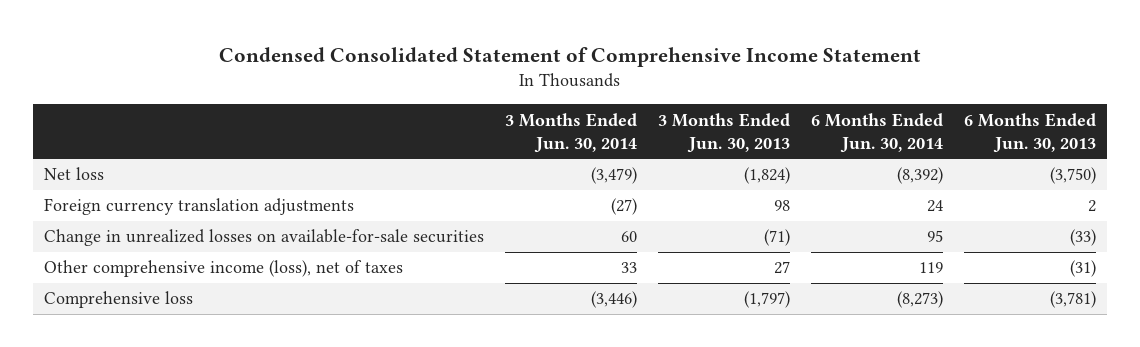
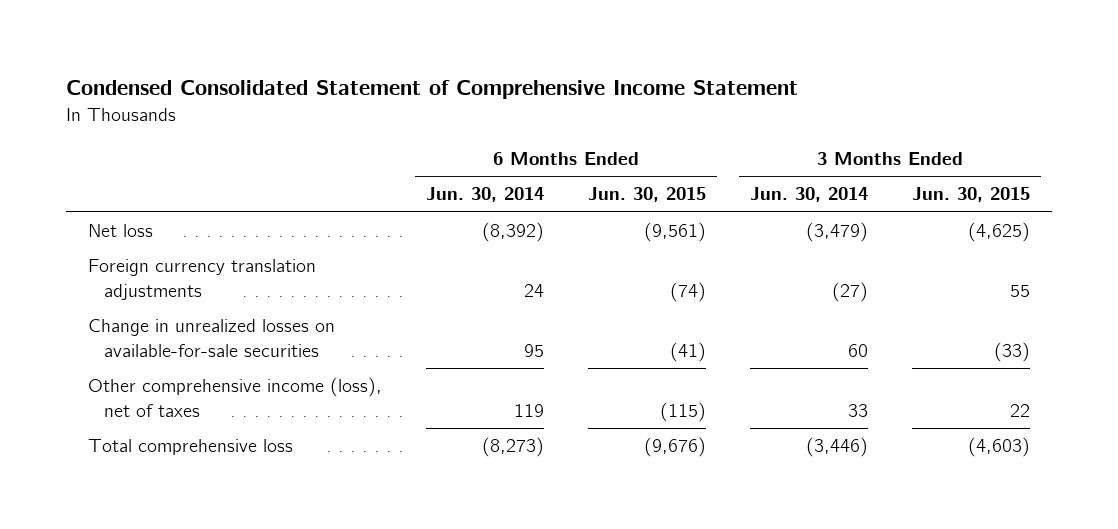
[658,112,791,153] 3 Months Ended Jun. 30, 2013 -> none
[964,112,1097,153] 6 Months Ended Jun. 30, 2013 -> none
none -> [587,187,706,203] Jun. 30, 2015
none -> [911,187,1030,203] Jun. 30, 2015
[43,291,193,309] Comprehensive loss -> [87,439,293,456] Total comprehensive loss

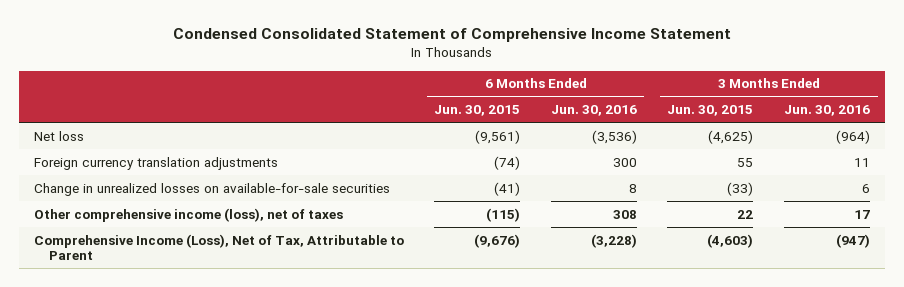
[425,187,544,203] Jun. 30, 2014 -> none
[749,187,868,203] Jun. 30, 2014 -> none
none -> [550,105,637,117] Jun. 30, 2016
none -> [783,105,870,117] Jun. 30, 2016
[87,439,293,456] Total comprehensive loss -> [33,233,404,261] Comprehensive Income (Loss), Net of Tax, Attributable to Parent

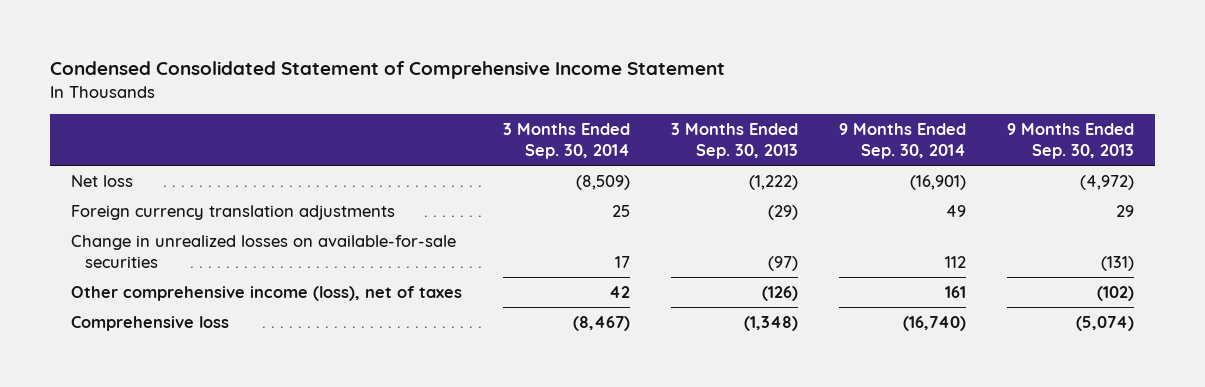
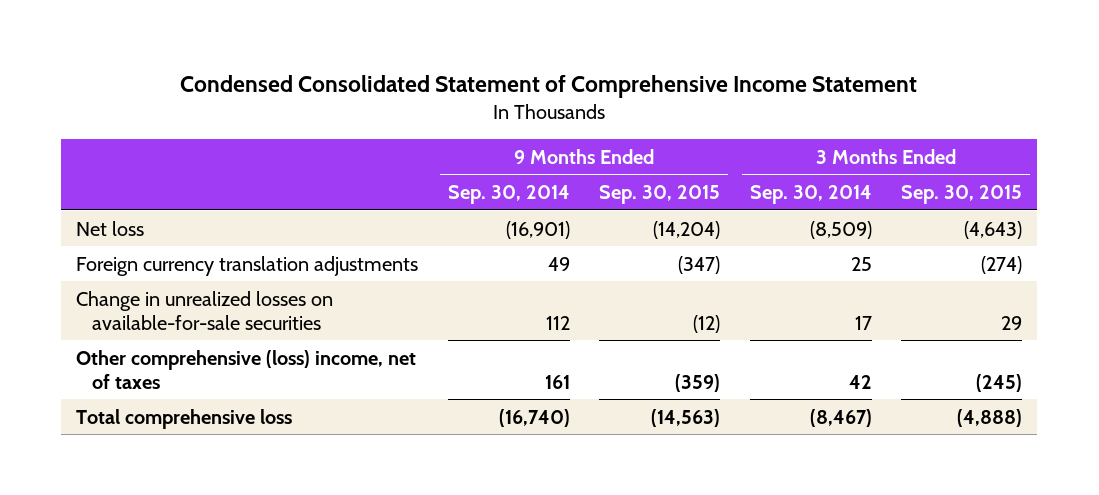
[670,122,798,159] 3 Months Ended Sep. 30, 2013 -> none
[1007,122,1135,159] 9 Months Ended Sep. 30, 2013 -> none
none -> [599,185,721,205] Sep. 30, 2015
none -> [901,185,1023,205] Sep. 30, 2015
[70,285,462,301] Other comprehensive income (loss), net of taxes -> [76,349,417,389] Other comprehensive (loss) income, net of taxes
[70,315,229,331] Comprehensive loss -> [76,408,293,429] Total comprehensive loss

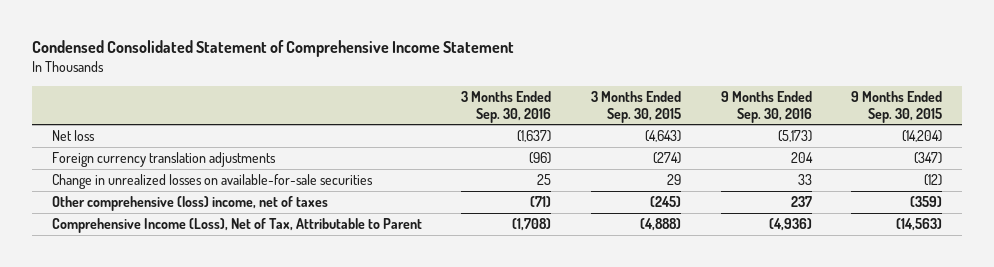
[447,185,570,205] Sep. 30, 2014 -> none
[749,185,872,205] Sep. 30, 2014 -> none
none -> [461,90,552,123] 3 Months Ended Sep. 30, 2016
none -> [720,90,812,123] 9 Months Ended Sep. 30, 2016
[76,408,293,429] Total comprehensive loss -> [51,217,422,233] Comprehensive Income (Loss), Net of Tax, Attributable to Parent

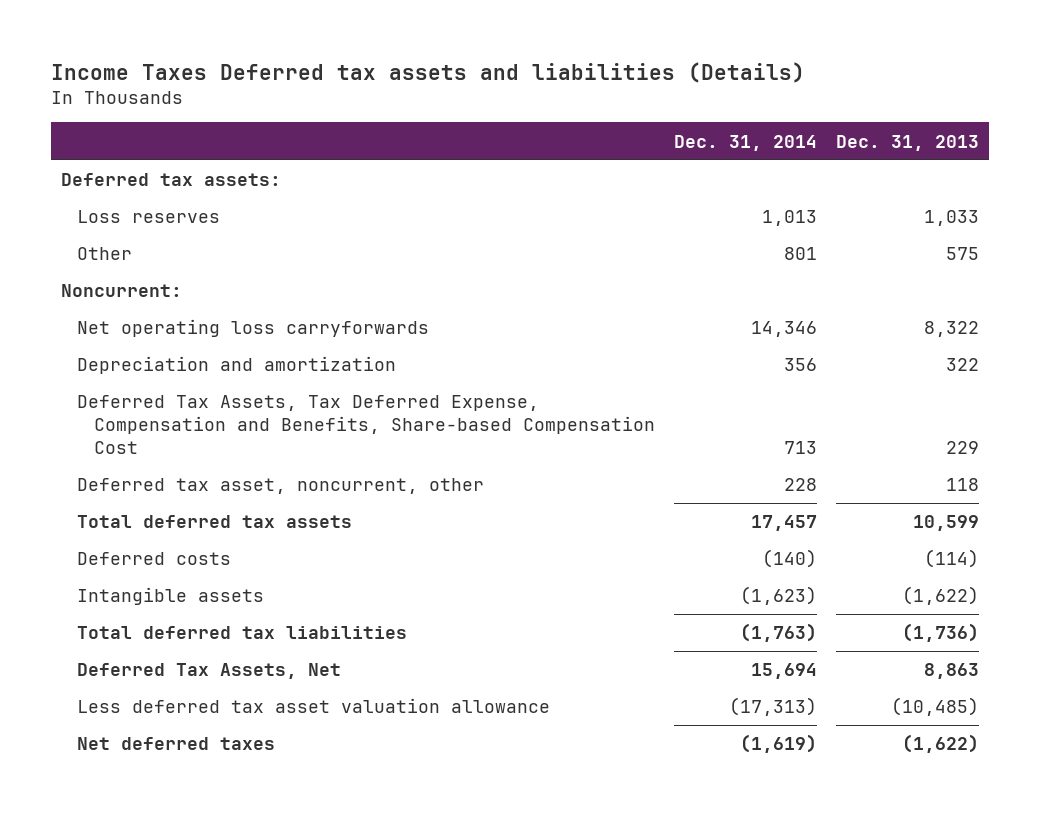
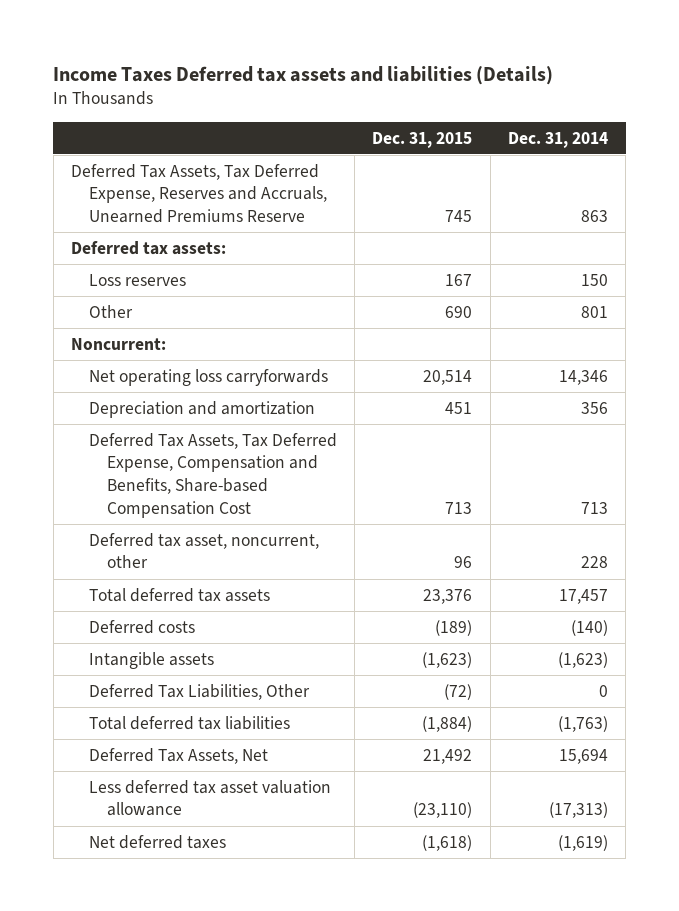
[836,134,980,151] Dec. 31, 2013 -> none
none -> [372,131,473,148] Dec. 31, 2015
none -> [71,163,327,224] Deferred Tax Assets, Tax Deferred Expense, Reserves and Accruals, Unearned Premiums Reserve
[761,210,817,227] 1,013 -> [580,273,608,286] 150
none -> [88,683,310,700] Deferred Tax Liabilities, Other

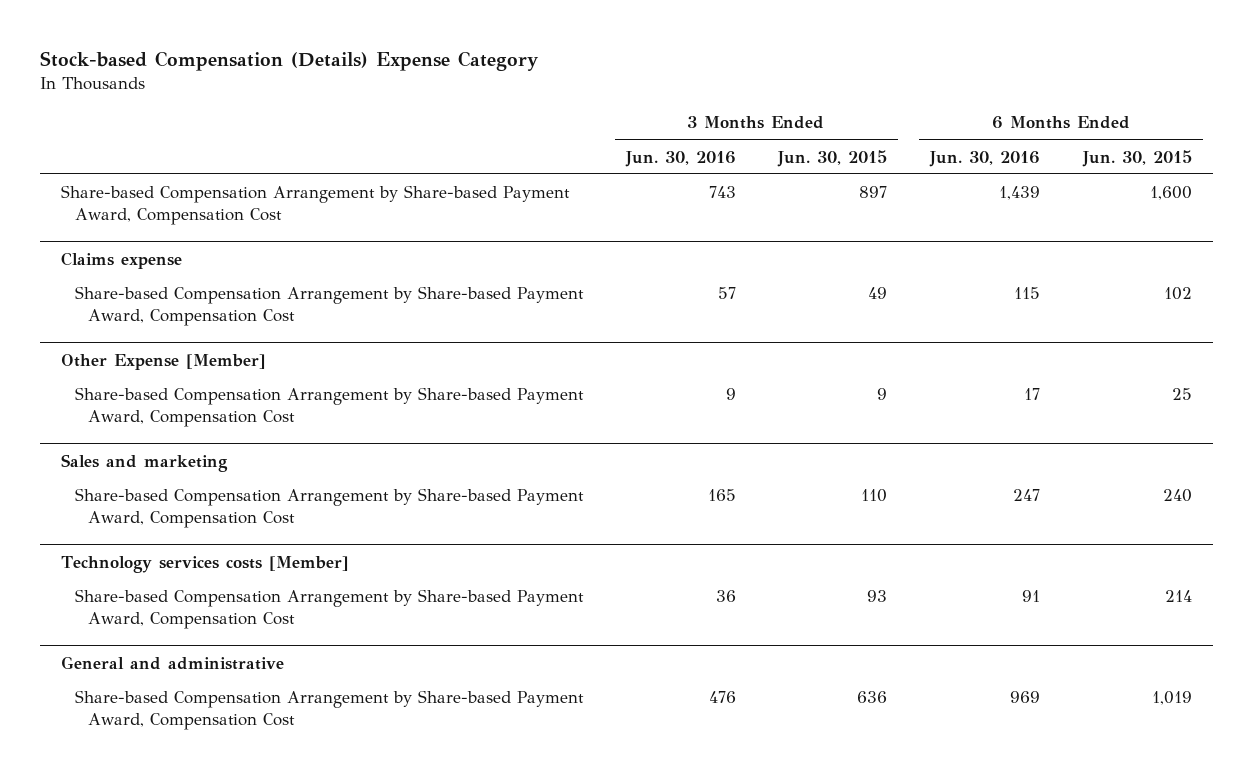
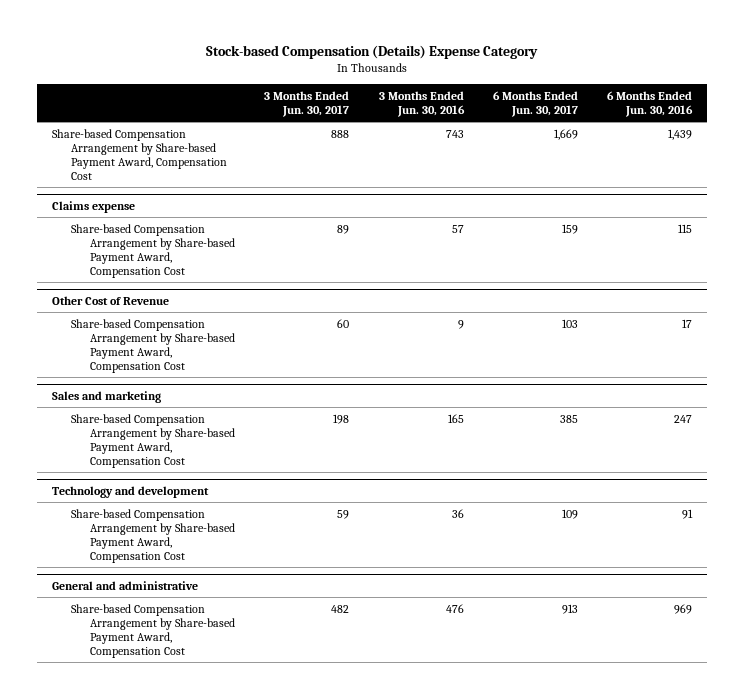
[777,149,888,167] Jun. 30, 2015 -> none
[1081,149,1192,167] Jun. 30, 2015 -> none
none -> [264,91,350,118] 3 Months Ended Jun. 30, 2017
none -> [492,91,578,118] 6 Months Ended Jun. 30, 2017
[61,353,267,370] Other Expense [Member] -> [51,295,169,305] Other Cost of Revenue
[61,555,350,573] Technology services costs [Member] -> [51,485,209,498] Technology and development

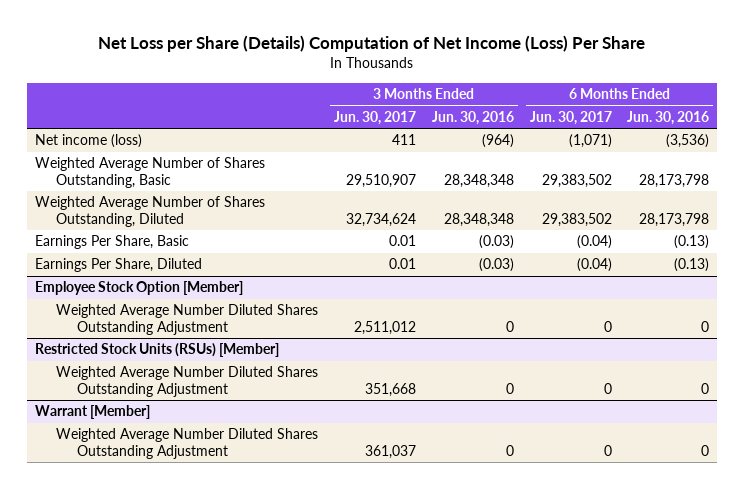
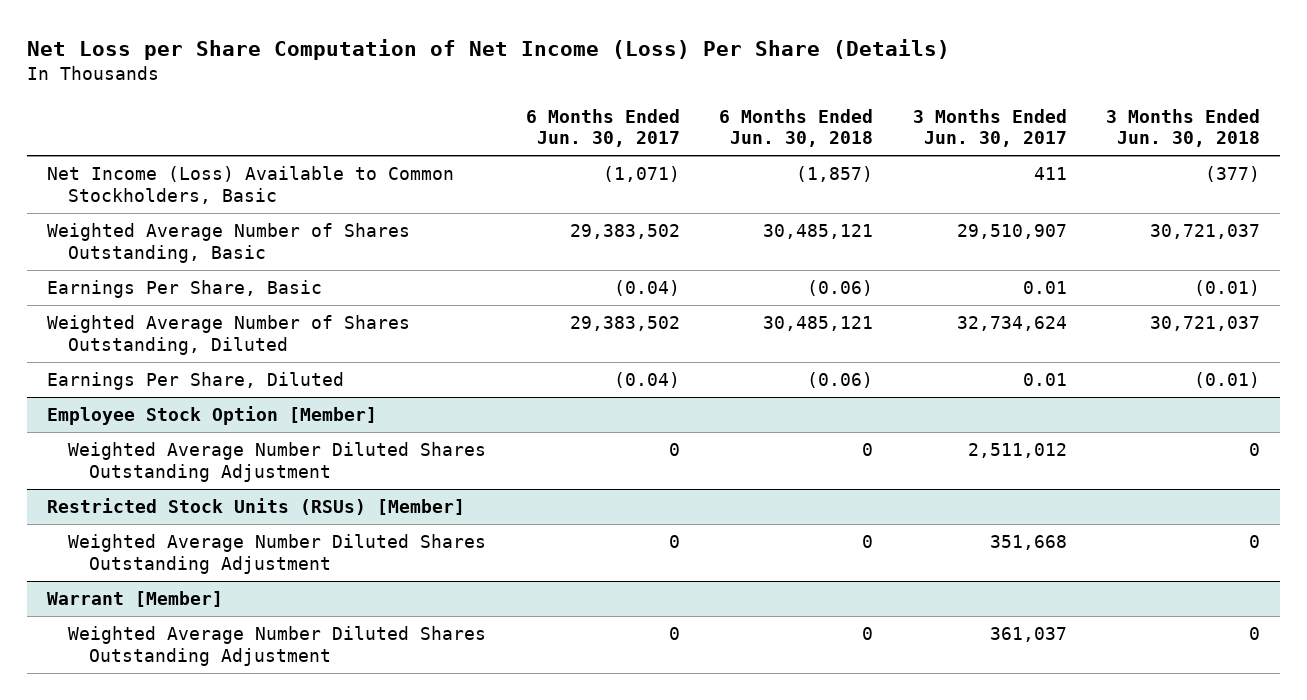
[98,35,646,53] Net Loss per Share (Details) Computation of Net Income (Loss) Per Share -> [27,38,951,60] Net Loss per Share Computation of Net Income (Loss) Per Share (Details)
[431,110,514,125] Jun. 30, 2016 -> none
[627,110,710,125] Jun. 30, 2016 -> none
none -> [719,108,874,148] 6 Months Ended Jun. 30, 2018
none -> [1106,108,1261,148] 3 Months Ended Jun. 30, 2018
[35,134,143,149] Net income (loss) -> [47,166,455,204] Net Income (Loss) Available to Common Stockholders, Basic
[35,196,266,228] Weighted Average Number of Shares Outstanding, Diluted -> [47,315,411,355] Weighted Average Number of Shares Outstanding, Diluted

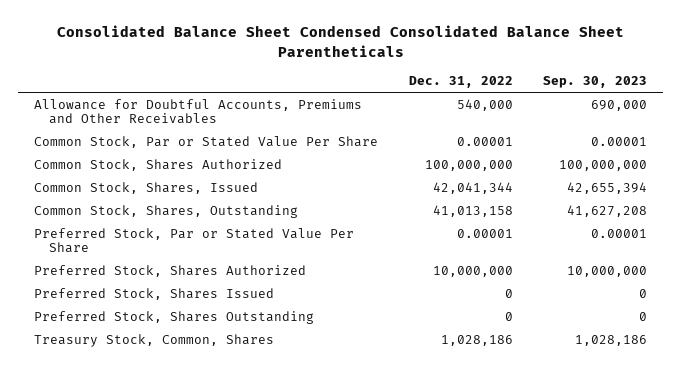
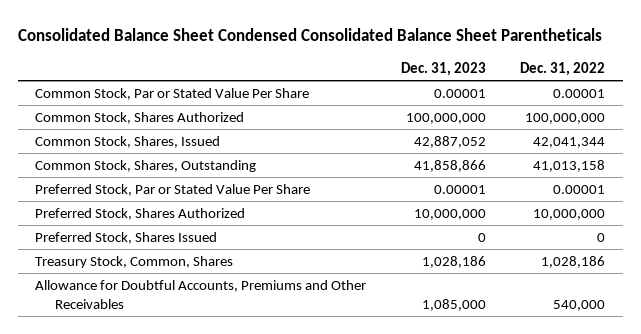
[543,75,648,88] Sep. 30, 2023 -> none
none -> [400,62,486,77] Dec. 31, 2023
[33,310,314,324] Preferred Stock, Shares Outstanding -> none
[33,98,362,125] Allowance for Doubtful Accounts, Premiums and Other Receivables -> [35,280,367,309] Allowance for Doubtful Accounts, Premiums and Other Receivables

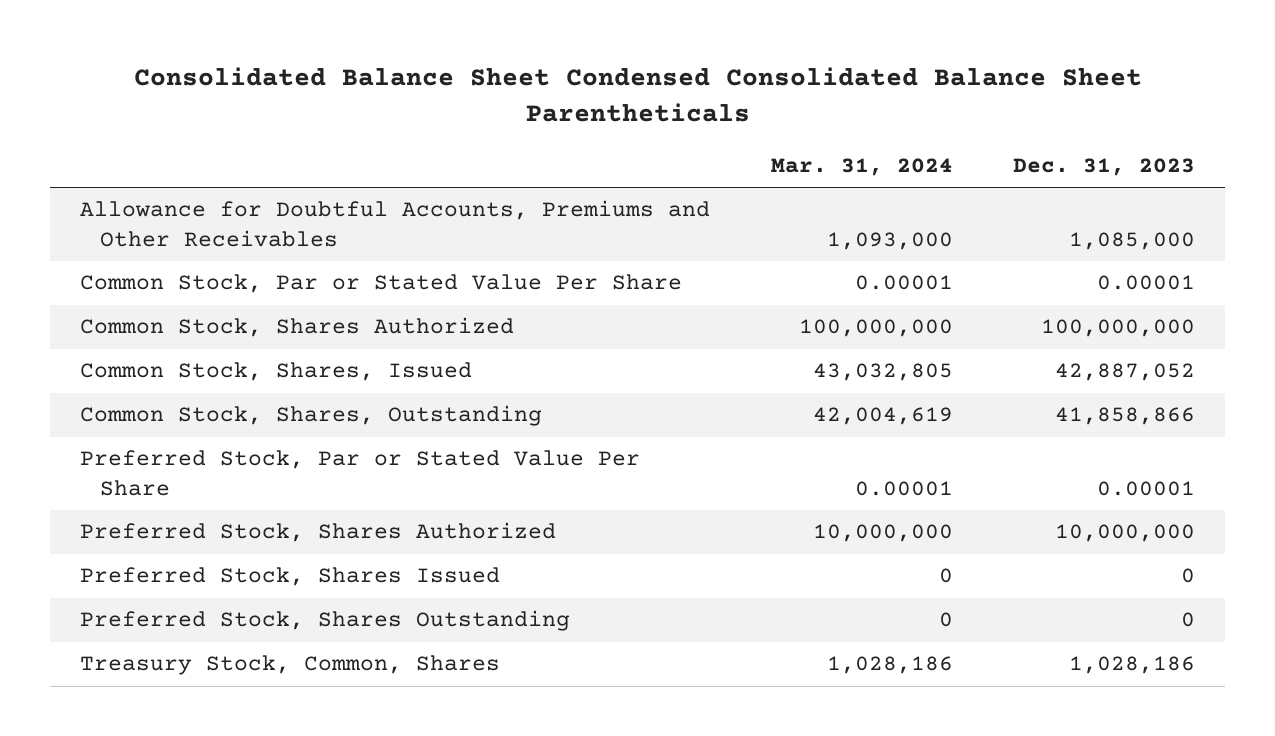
[520,62,606,77] Dec. 31, 2022 -> none
none -> [770,157,953,176] Mar. 31, 2024
[35,280,367,309] Allowance for Doubtful Accounts, Premiums and Other Receivables -> [79,200,710,248] Allowance for Doubtful Accounts, Premiums and Other Receivables
none -> [79,610,570,632] Preferred Stock, Shares Outstanding

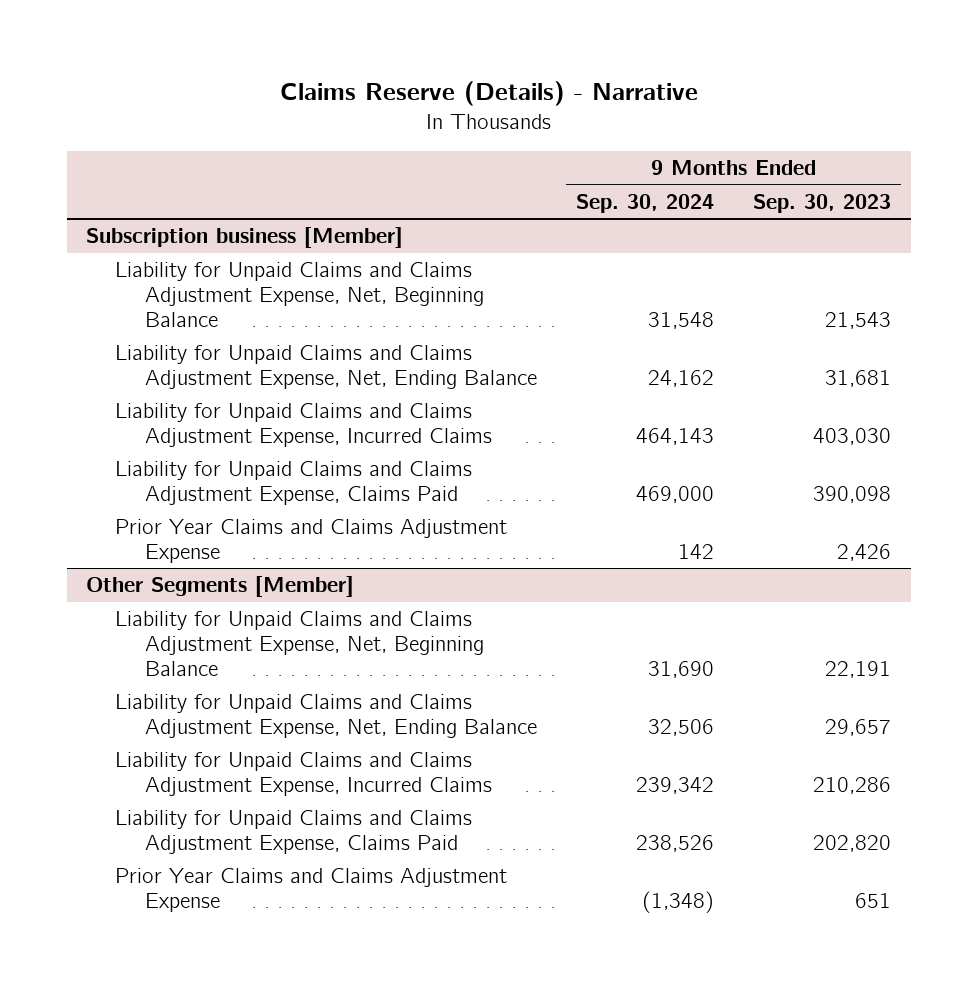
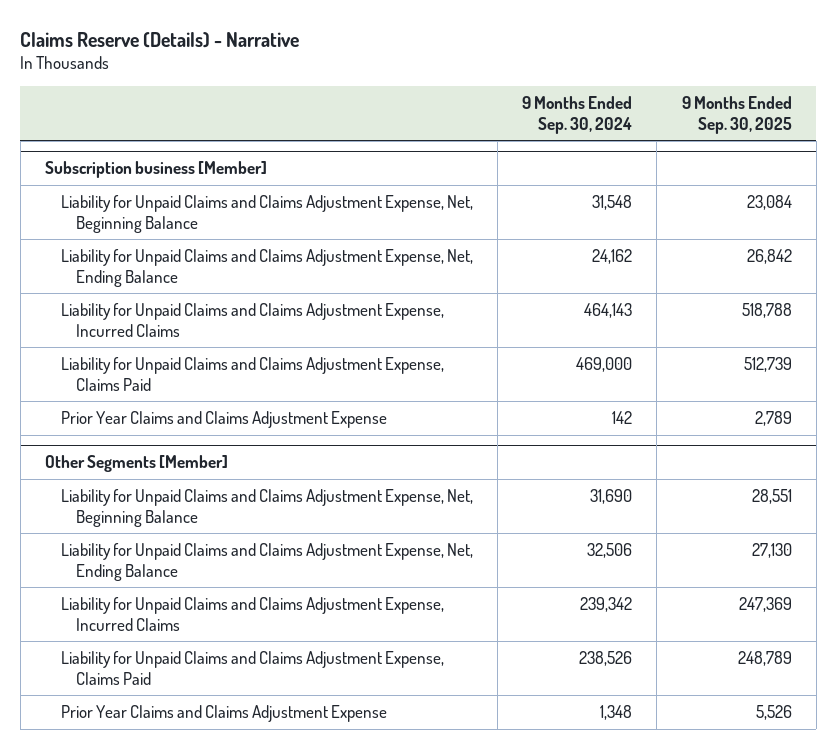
[753,193,892,213] Sep. 30, 2023 -> none
none -> [681,95,792,134] 9 Months Ended Sep. 30, 2025
[641,891,714,914] (1,348) -> [600,705,633,721] 1,348

